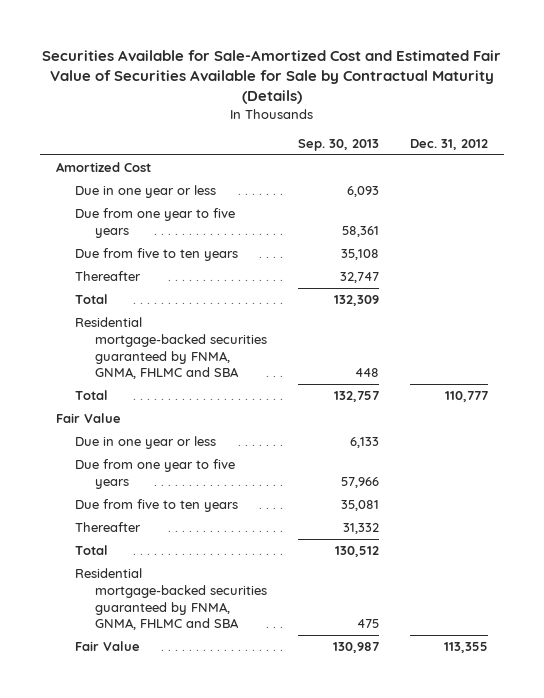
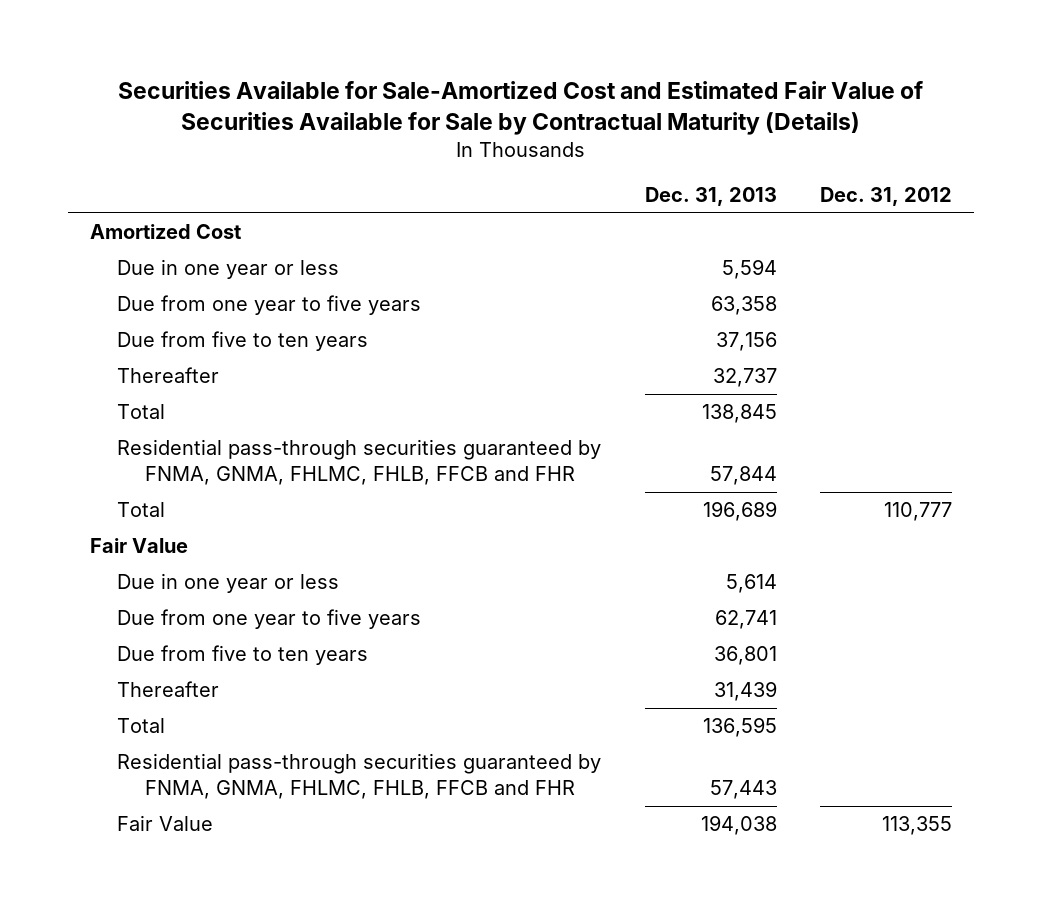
[298,138,380,151] Sep. 30, 2013 -> none
none -> [644,186,777,206] Dec. 31, 2013
[75,317,267,380] Residential mortgage-backed securities guaranteed by FNMA, GNMA, FHLMC and SBA -> [117,439,602,486] Residential pass-through securities guaranteed by FNMA, GNMA, FHLMC, FHLB, FFCB and FHR
[75,568,267,631] Residential mortgage-backed securities guaranteed by FNMA, GNMA, FHLMC and SBA -> [117,753,602,800] Residential pass-through securities guaranteed by FNMA, GNMA, FHLMC, FHLB, FFCB and FHR

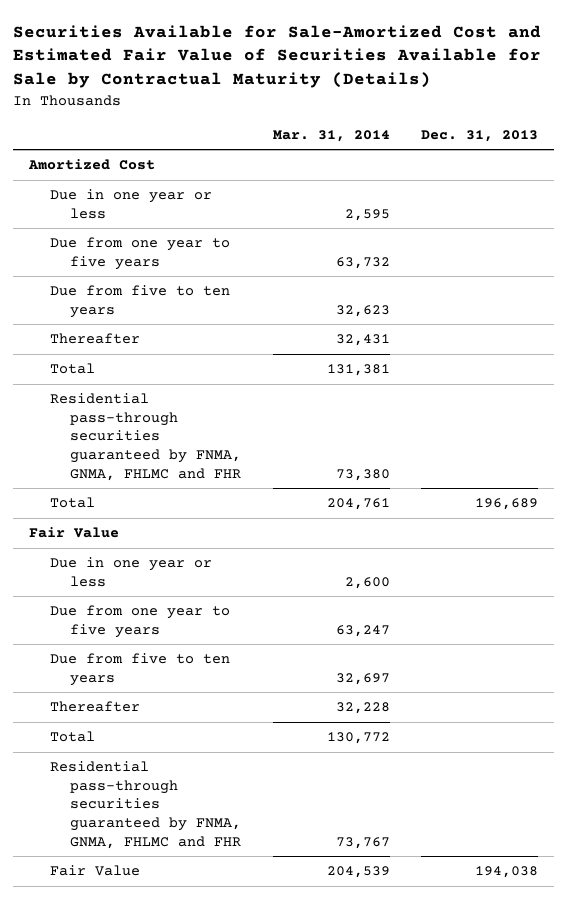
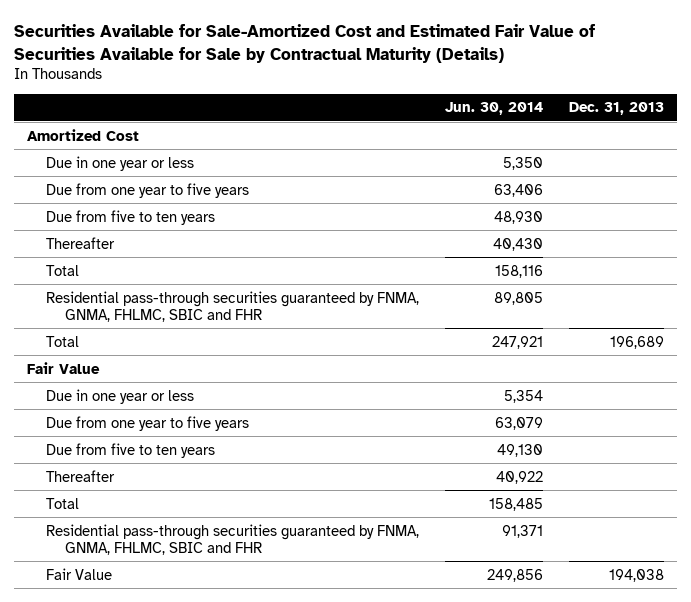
[272,129,390,142] Mar. 31, 2014 -> none
none -> [444,102,543,116] Jun. 30, 2014
[49,393,242,481] Residential pass-through securities guaranteed by FNMA, GNMA, FHLMC and FHR -> [46,290,420,322] Residential pass-through securities guaranteed by FNMA, GNMA, FHLMC, SBIC and FHR
[49,761,242,849] Residential pass-through securities guaranteed by FNMA, GNMA, FHLMC and FHR -> [46,523,420,555] Residential pass-through securities guaranteed by FNMA, GNMA, FHLMC, SBIC and FHR

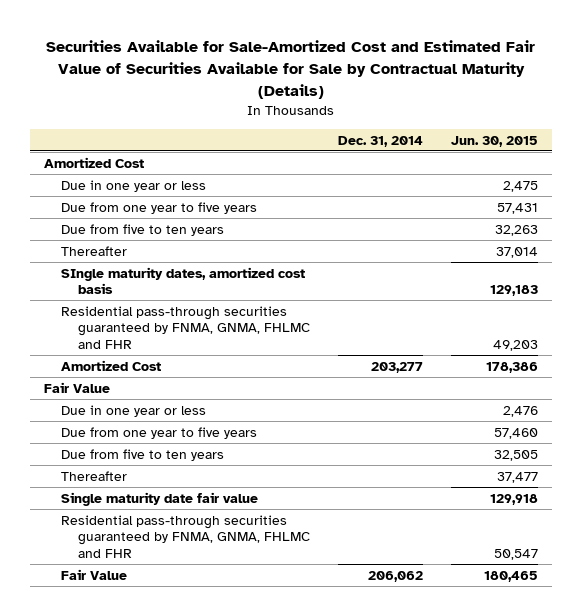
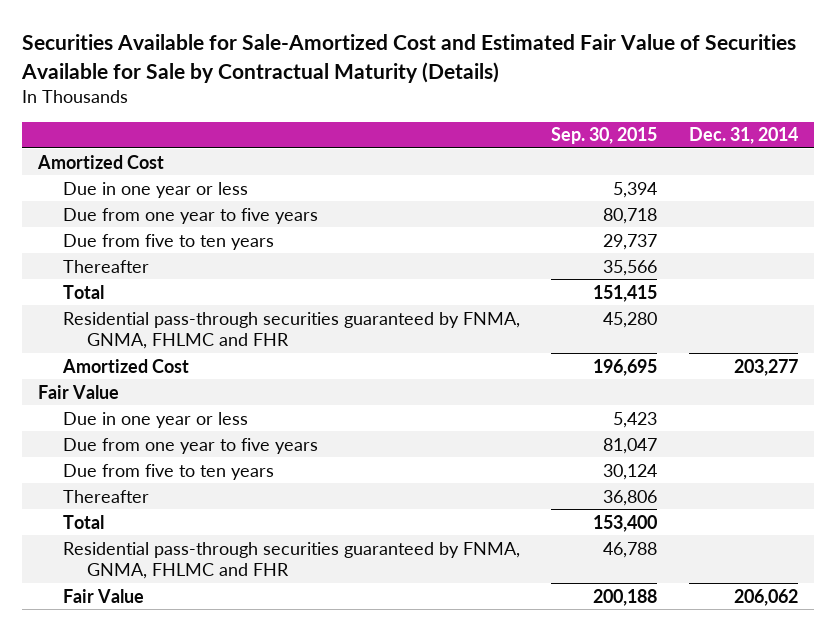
[451,135,539,147] Jun. 30, 2015 -> none
none -> [551,127,658,145] Sep. 30, 2015
[61,266,306,295] SIngle maturity dates, amortized cost basis -> [62,284,104,299] Total
[61,491,259,506] Single maturity date fair value -> [62,514,104,529] Total

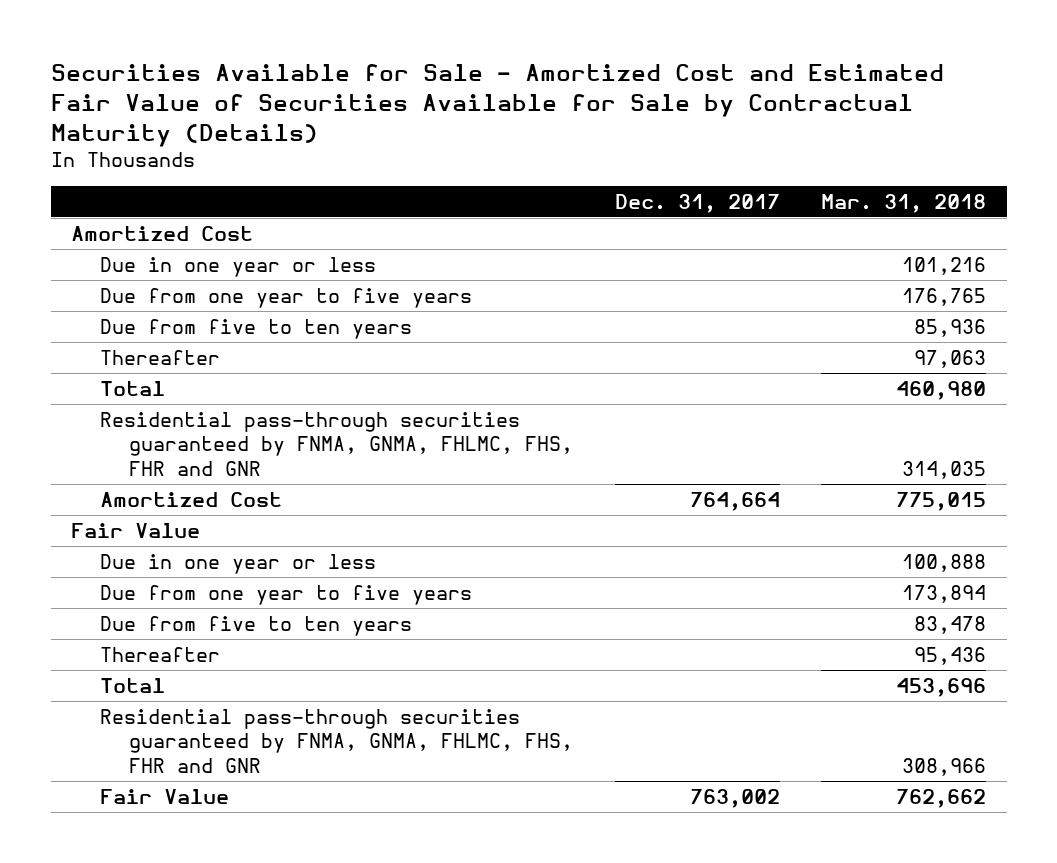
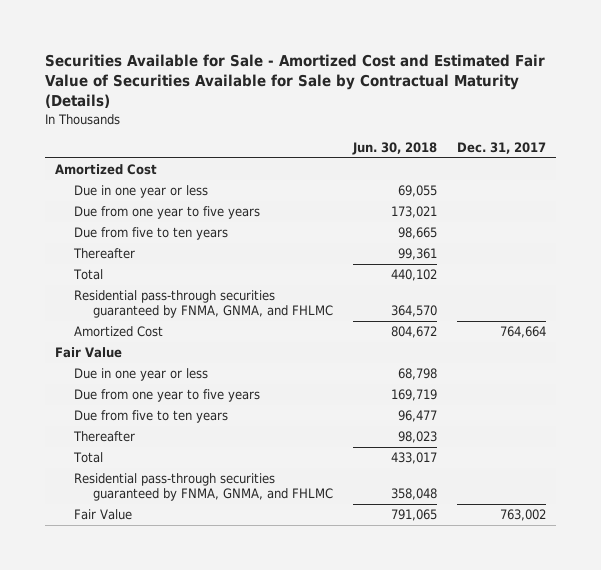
[820,193,986,213] Mar. 31, 2018 -> none
none -> [352,142,438,156] Jun. 30, 2018
[100,411,574,476] Residential pass-through securities guaranteed by FNMA, GNMA, FHLMC, FHS, FHR and GNR -> [74,290,334,319] Residential pass-through securities guaranteed by FNMA, GNMA, and FHLMC
[100,708,574,773] Residential pass-through securities guaranteed by FNMA, GNMA, FHLMC, FHS, FHR and GNR -> [74,473,334,502] Residential pass-through securities guaranteed by FNMA, GNMA, and FHLMC

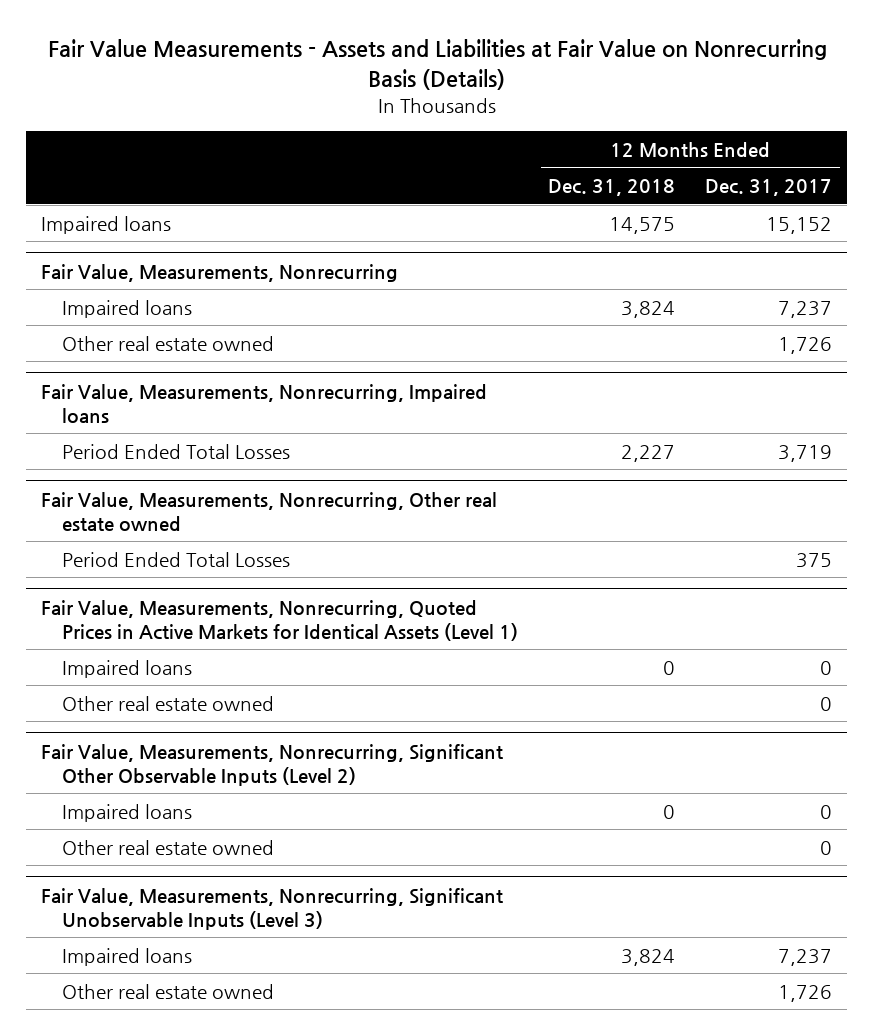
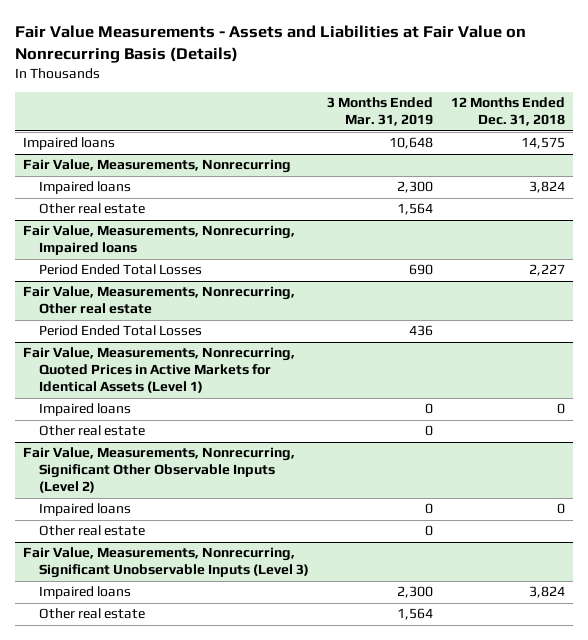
[705,179,833,197] Dec. 31, 2017 -> none
none -> [326,97,433,127] 3 Months Ended Mar. 31, 2019
[61,335,274,351] Other real estate owned -> [39,203,146,215] Other real estate
[41,491,498,531] Fair Value, Measurements, Nonrecurring, Other real estate owned -> [23,286,296,315] Fair Value, Measurements, Nonrecurring, Other real estate
[61,695,274,711] Other real estate owned -> [39,425,146,437] Other real estate
[61,839,274,855] Other real estate owned -> [39,525,146,537] Other real estate
[61,983,274,999] Other real estate owned -> [39,608,146,620] Other real estate

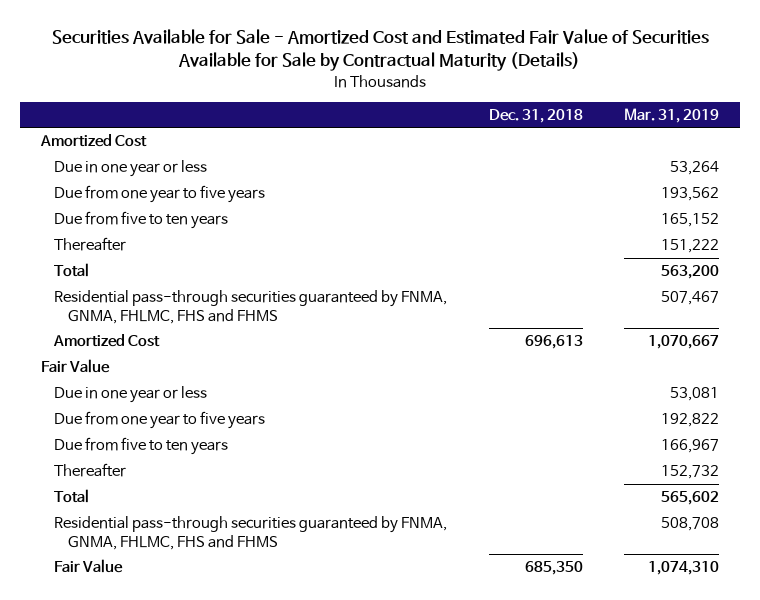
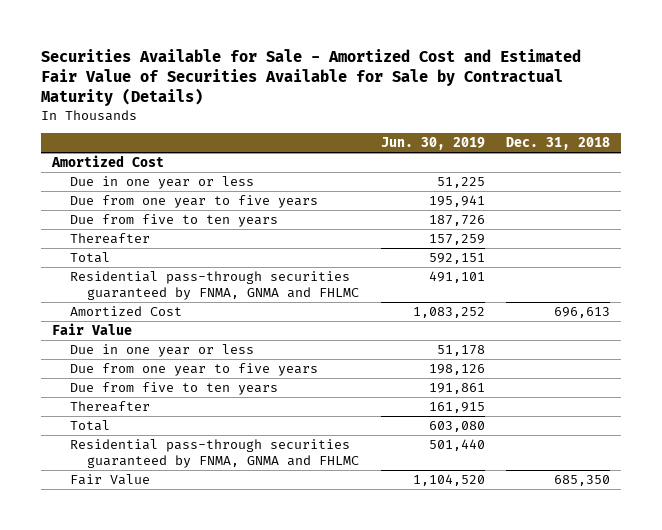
[623,107,719,123] Mar. 31, 2019 -> none
none -> [380,137,485,151] Jun. 30, 2019
[54,290,448,324] Residential pass-through securities guaranteed by FNMA, GNMA, FHLMC, FHS and FHMS -> [69,271,359,300] Residential pass-through securities guaranteed by FNMA, GNMA and FHLMC
[54,516,448,550] Residential pass-through securities guaranteed by FNMA, GNMA, FHLMC, FHS and FHMS -> [69,439,359,468] Residential pass-through securities guaranteed by FNMA, GNMA and FHLMC

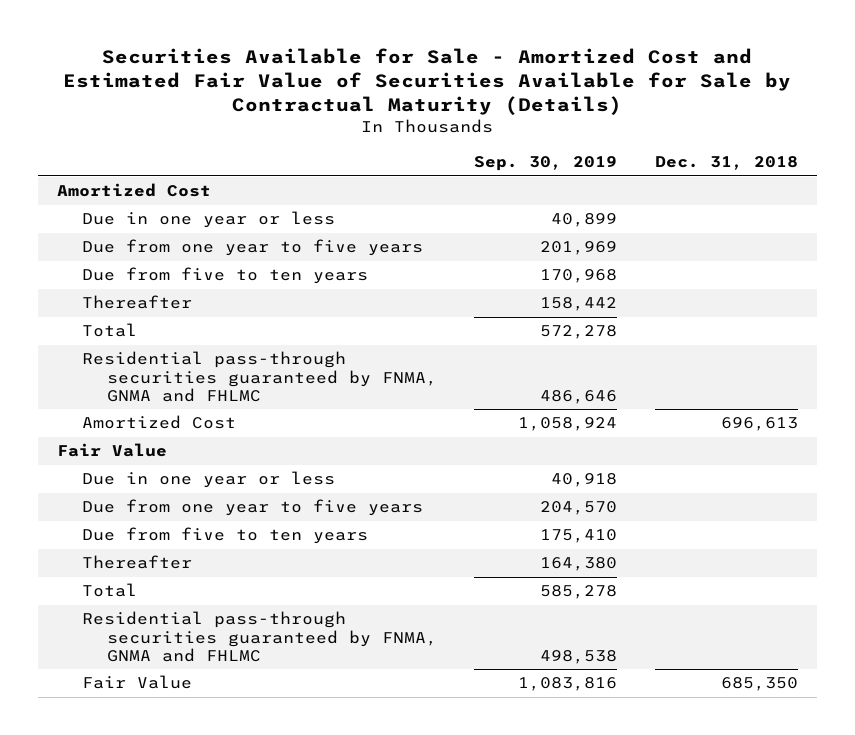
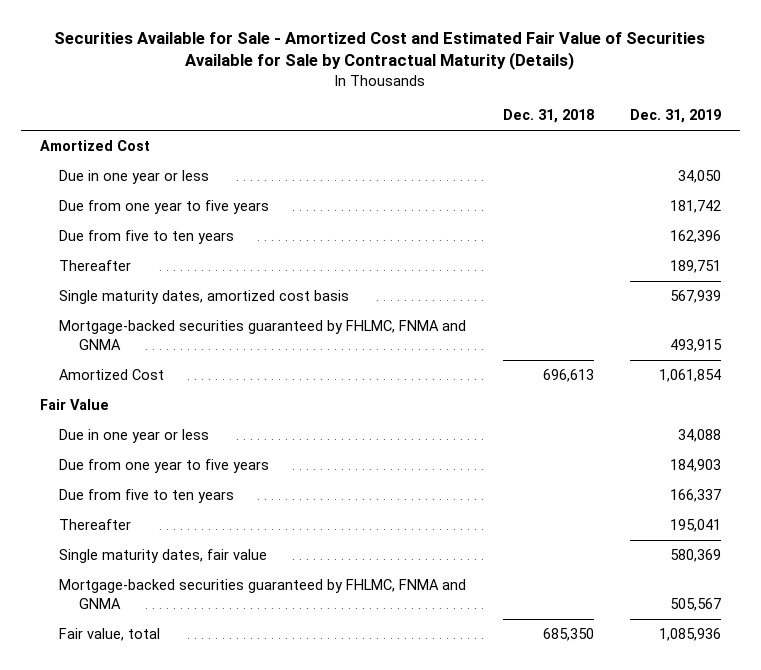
[474,156,618,172] Sep. 30, 2019 -> none
none -> [630,109,722,124] Dec. 31, 2019
[81,323,137,338] Total -> [59,290,350,305] Single maturity dates, amortized cost basis
[81,351,437,402] Residential pass-through securities guaranteed by FNMA, GNMA and FHLMC -> [59,320,467,350] Mortgage-backed securities guaranteed by FHLMC, FNMA and GNMA
[81,583,137,598] Total -> [59,549,268,564] Single maturity dates, fair value
[81,611,437,662] Residential pass-through securities guaranteed by FNMA, GNMA and FHLMC -> [59,579,467,609] Mortgage-backed securities guaranteed by FHLMC, FNMA and GNMA
[81,675,192,690] Fair Value -> [59,628,161,642] Fair value, total

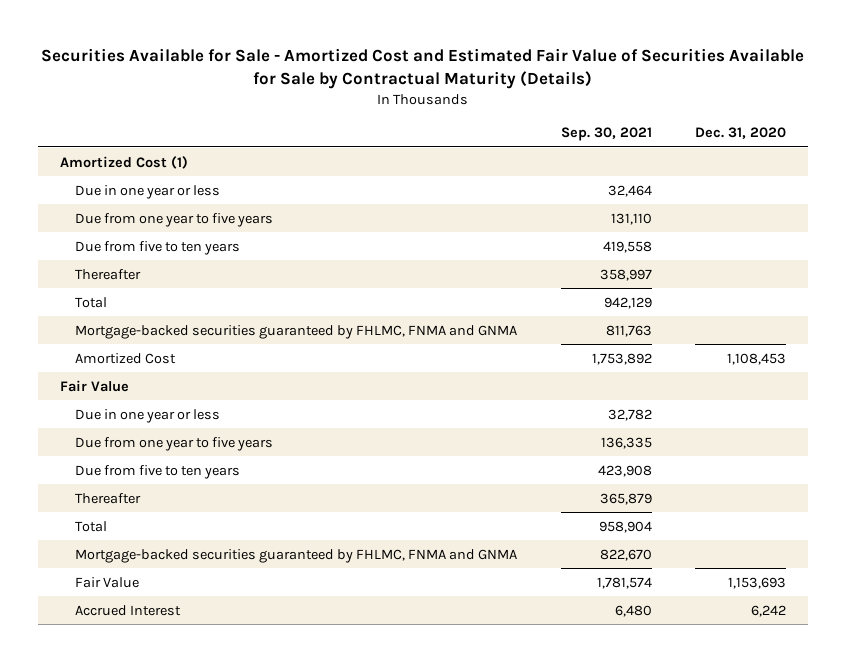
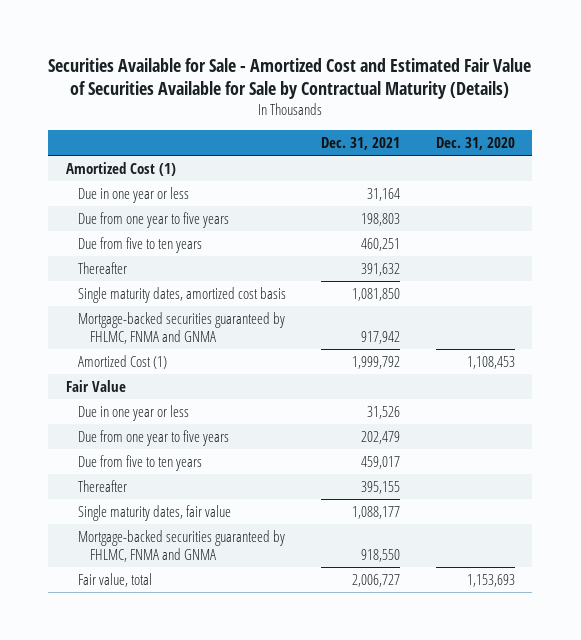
[560,127,652,142] Sep. 30, 2021 -> none
none -> [321,137,401,151] Dec. 31, 2021
[75,296,108,308] Total -> [78,286,287,303] Single maturity dates, amortized cost basis
[75,352,177,364] Amortized Cost -> [78,354,168,369] Amortized Cost (1)
[75,520,108,532] Total -> [78,504,232,521] Single maturity dates, fair value
[75,604,182,616] Accrued Interest -> none
[75,576,140,588] Fair Value -> [78,572,153,587] Fair value, total

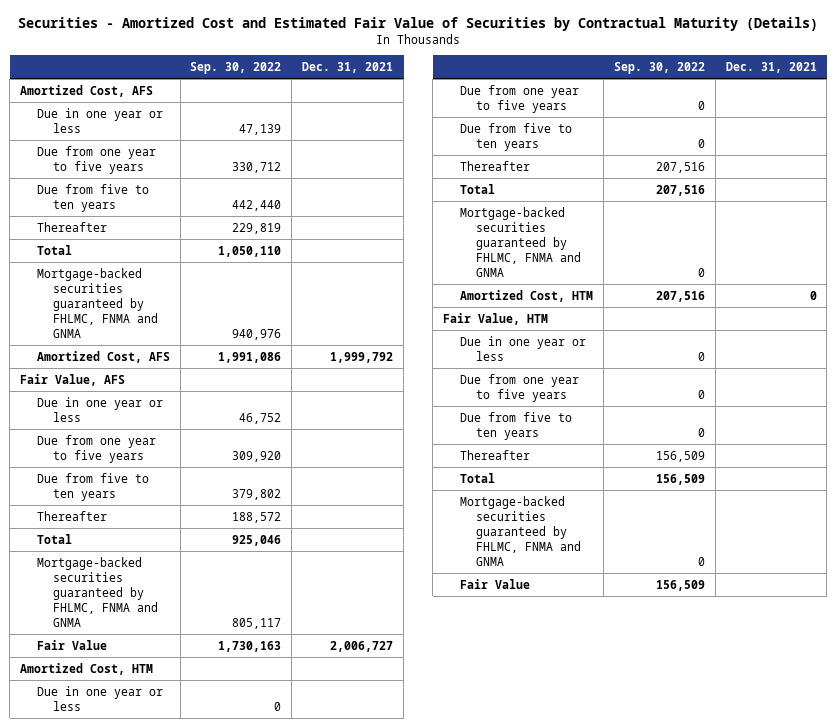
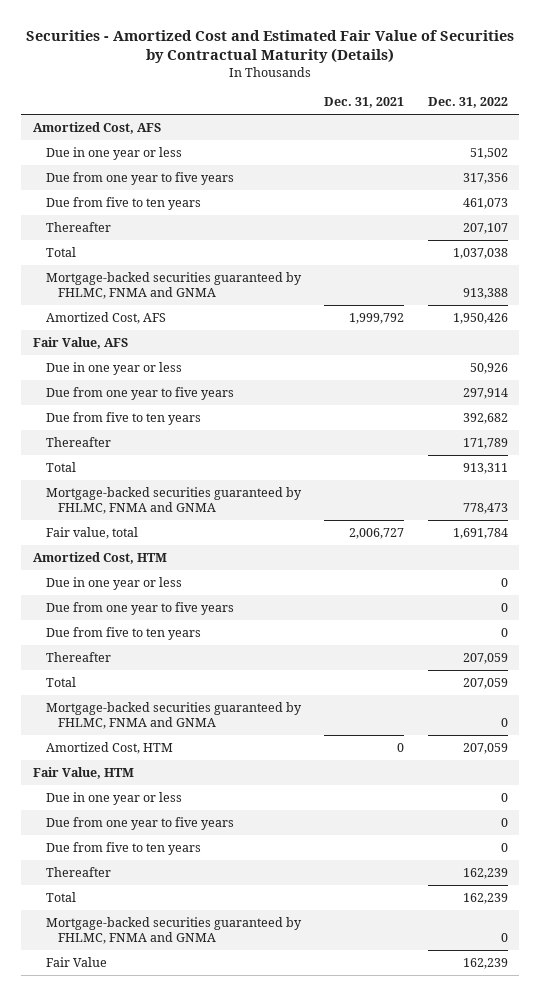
[190,61,282,74] Sep. 30, 2022 -> none
none -> [427,97,508,109] Dec. 31, 2022
[36,639,107,650] Fair Value -> [45,526,138,539] Fair value, total

